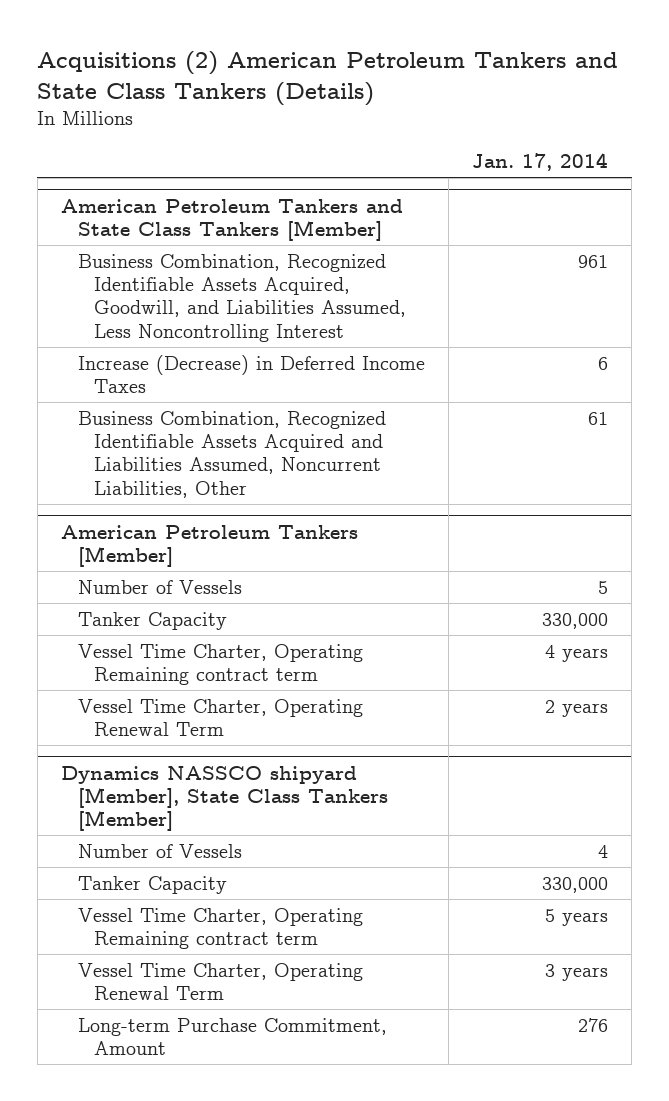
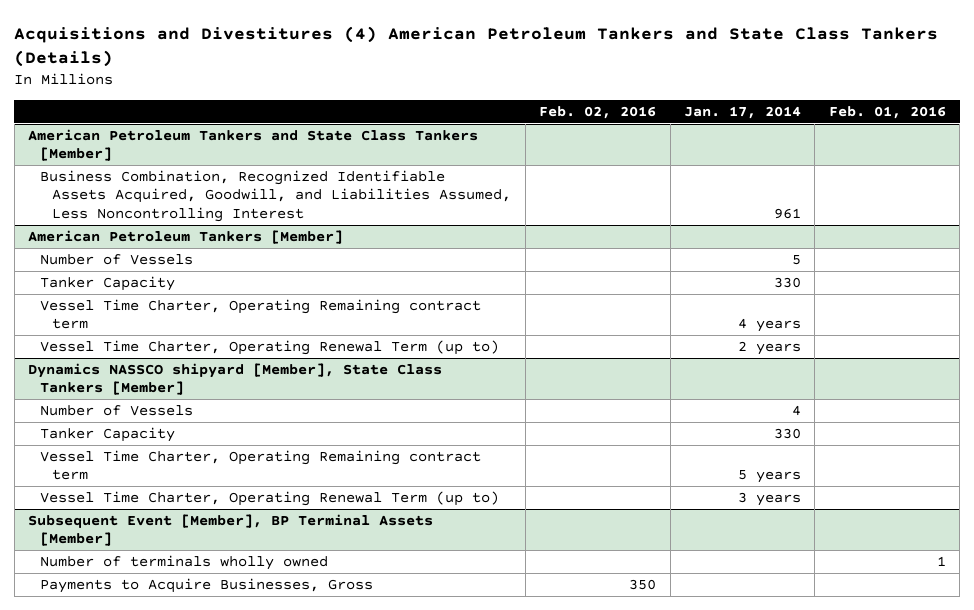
[37,51,619,106] Acquisitions (2) American Petroleum Tankers and State Class Tankers (Details) -> [14,25,939,68] Acquisitions and Divestitures (4) American Petroleum Tankers and State Class Tankers (Details)
none -> [539,105,657,119] Feb. 02, 2016
none -> [828,105,946,119] Feb. 01, 2016
[77,354,425,394] Increase (Decrease) in Deferred Income Taxes -> none
[77,410,386,498] Business Combination, Recognized Identifiable Assets Acquired and Liabilities Assumed, Noncurrent Liabilities, Other -> none
[542,612,609,629] 330,000 -> [774,277,802,289] 330
[77,698,363,737] Vessel Time Charter, Operating Renewal Term -> [40,340,500,356] Vessel Time Charter, Operating Renewal Term (up to)
[542,876,609,893] 330,000 -> [774,428,802,440] 330
[77,1017,387,1056] Long-term Purchase Commitment, Amount -> none
[77,962,363,1001] Vessel Time Charter, Operating Renewal Term -> [40,491,500,507] Vessel Time Charter, Operating Renewal Term (up to)
none -> [28,514,434,547] Subsequent Event [Member], BP Terminal Assets [Member]
none -> [40,555,329,571] Number of terminals wholly owned
none -> [40,578,374,594] Payments to Acquire Businesses, Gross

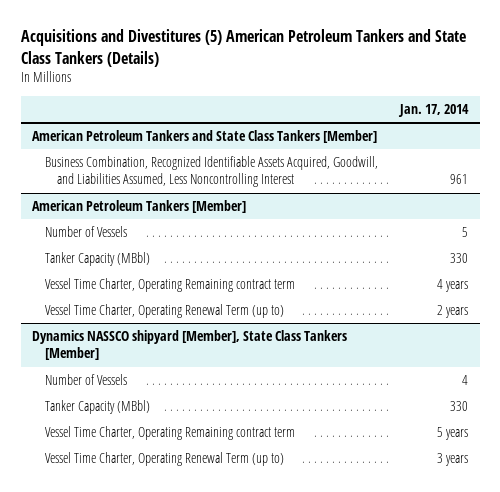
[14,25,939,68] Acquisitions and Divestitures (4) American Petroleum Tankers and State Class Tankers (Details) -> [20,29,466,67] Acquisitions and Divestitures (5) American Petroleum Tankers and State Class Tankers (Details)
[539,105,657,119] Feb. 02, 2016 -> none
[828,105,946,119] Feb. 01, 2016 -> none
[40,276,176,292] Tanker Capacity -> [44,252,150,267] Tanker Capacity (MBbl)
[40,427,176,443] Tanker Capacity -> [44,400,150,415] Tanker Capacity (MBbl)
[28,514,434,547] Subsequent Event [Member], BP Terminal Assets [Member] -> none
[40,555,329,571] Number of terminals wholly owned -> none
[40,578,374,594] Payments to Acquire Businesses, Gross -> none

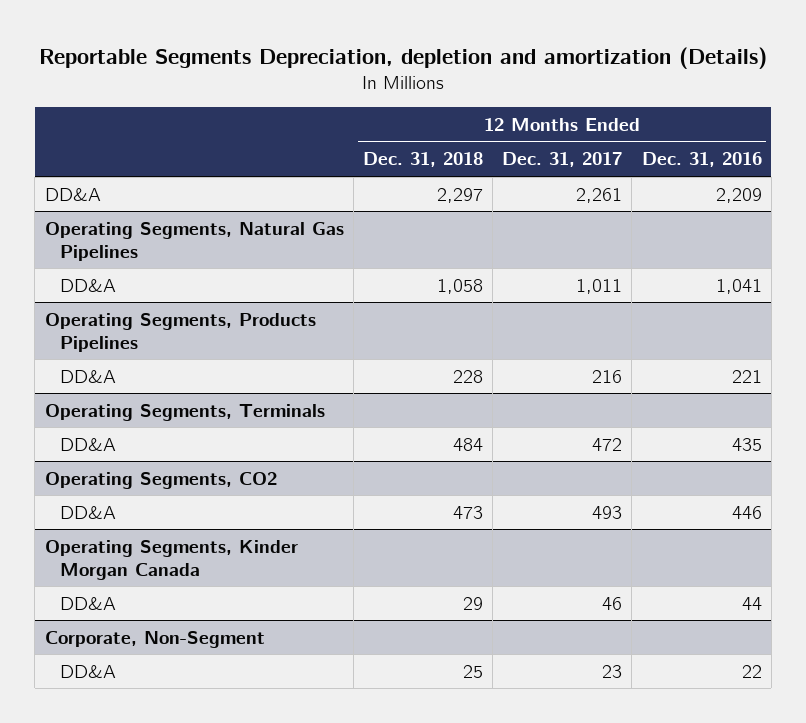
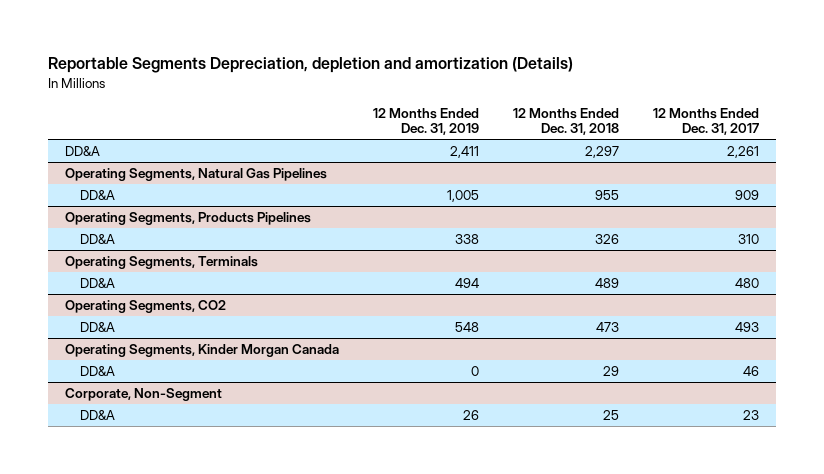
[641,152,762,168] Dec. 31, 2016 -> none
none -> [372,107,479,136] 12 Months Ended Dec. 31, 2019
[436,278,483,294] 1,058 -> [594,190,619,201] 955
[576,278,623,294] 1,011 -> [734,190,759,201] 909
[452,369,483,383] 228 -> [594,234,619,245] 326
[592,369,623,383] 216 -> [737,234,759,245] 310
[452,437,483,451] 484 -> [594,278,619,289] 489
[592,437,623,451] 472 -> [734,278,759,289] 480

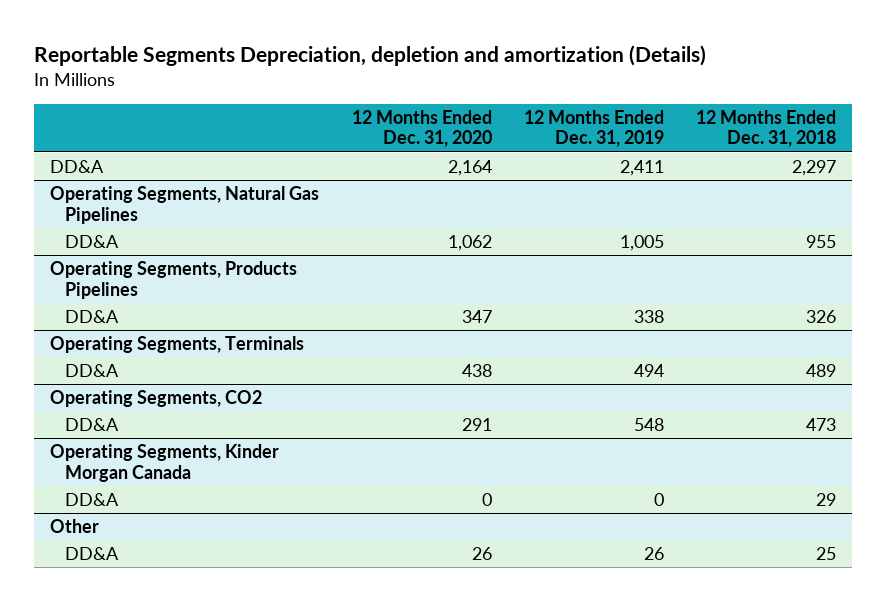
[652,107,759,136] 12 Months Ended Dec. 31, 2017 -> none
none -> [351,109,492,148] 12 Months Ended Dec. 31, 2020
[64,388,222,402] Corporate, Non-Segment -> [50,519,100,534] Other

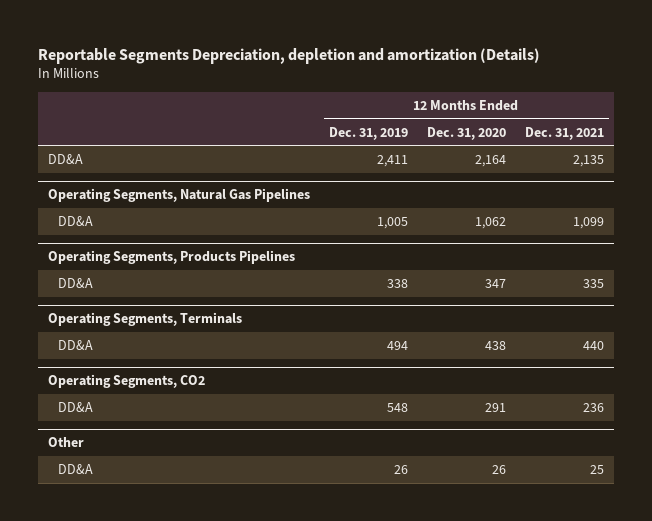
[695,109,836,148] 12 Months Ended Dec. 31, 2018 -> none
none -> [524,126,604,140] Dec. 31, 2021
[50,444,280,482] Operating Segments, Kinder Morgan Canada -> none
[65,493,120,507] DD&A -> none

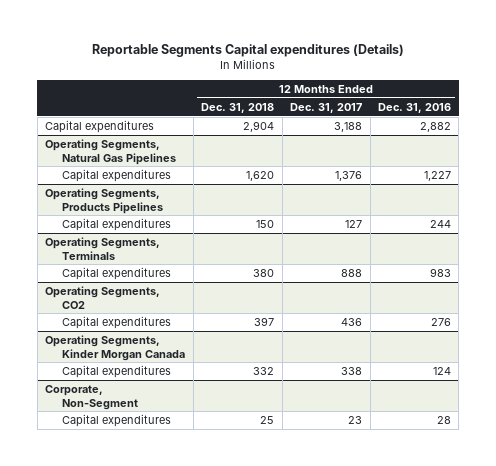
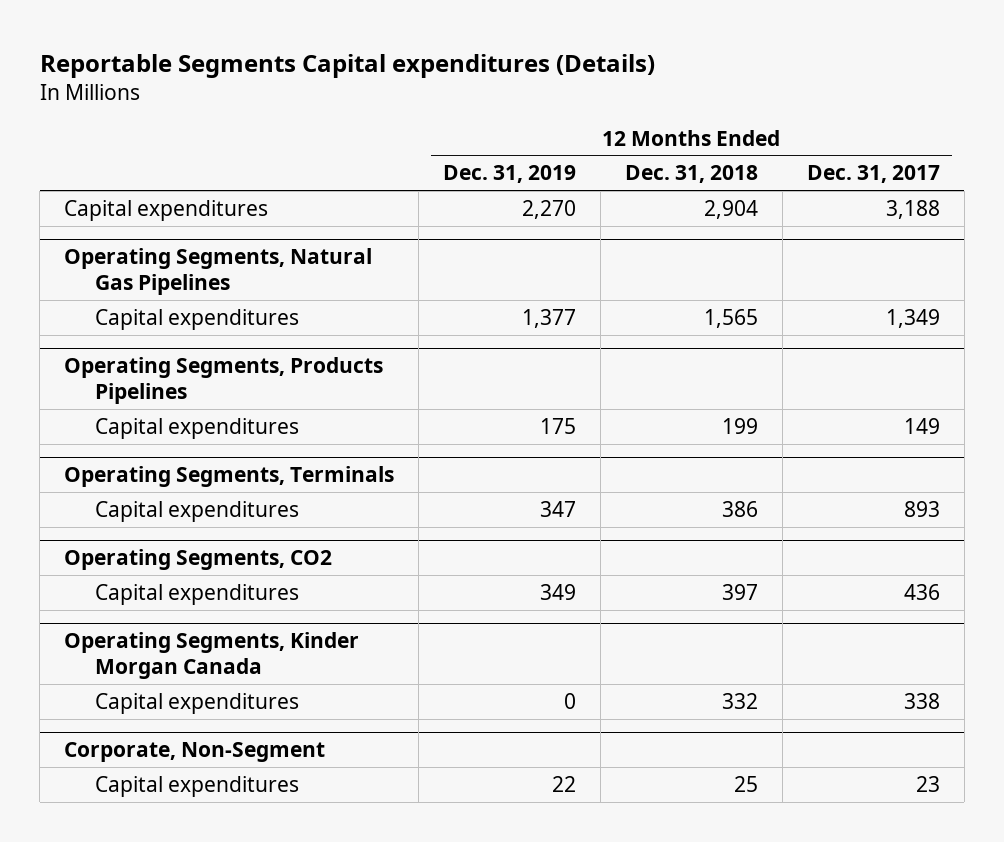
[378,102,452,113] Dec. 31, 2016 -> none
none -> [442,165,576,184] Dec. 31, 2019
[246,170,275,181] 1,620 -> [703,308,758,328] 1,565
[335,170,363,181] 1,376 -> [885,308,940,328] 1,349
[256,219,275,228] 150 -> [721,417,758,434] 199
[345,219,363,228] 127 -> [903,417,940,434] 149
[253,268,275,277] 380 -> [721,500,758,517] 386
[341,268,363,277] 888 -> [903,500,940,517] 893

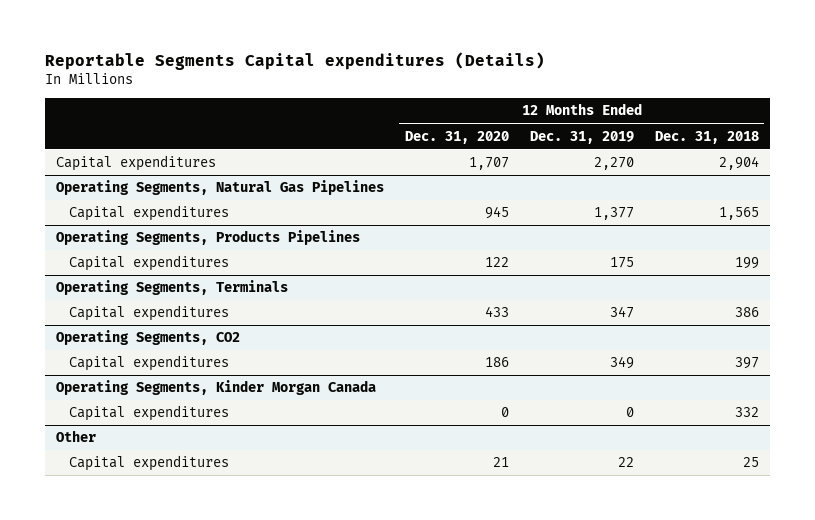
[806,165,940,184] Dec. 31, 2017 -> none
none -> [404,130,509,144] Dec. 31, 2020
[64,741,326,762] Corporate, Non-Segment -> [55,430,96,443] Other

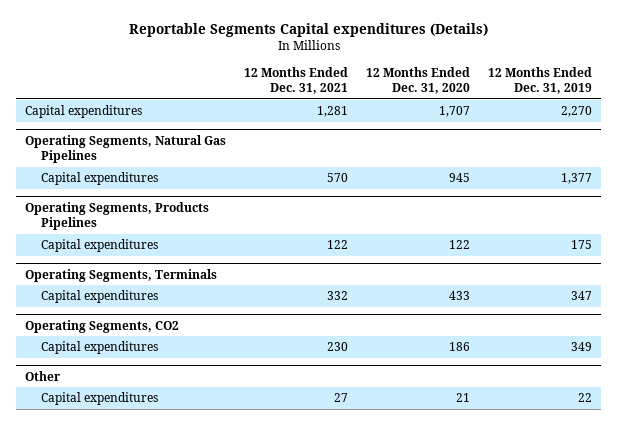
[654,130,759,144] Dec. 31, 2018 -> none
none -> [243,67,348,95] 12 Months Ended Dec. 31, 2021
[55,380,376,396] Operating Segments, Kinder Morgan Canada -> none
[68,405,229,422] Capital expenditures -> none

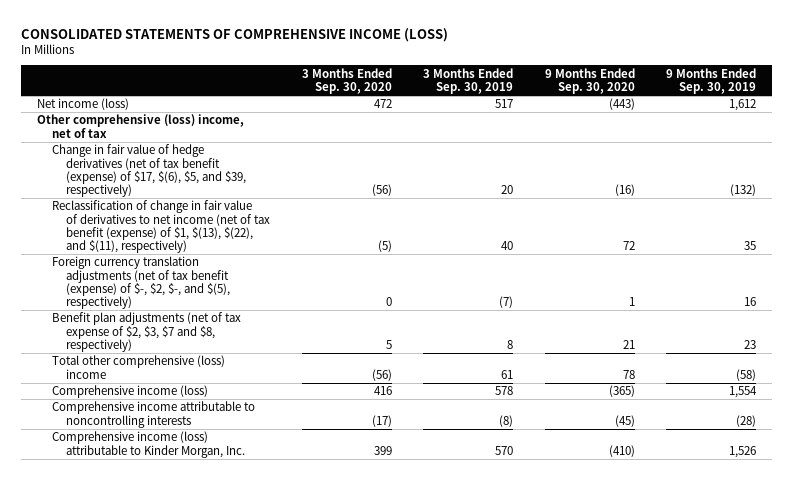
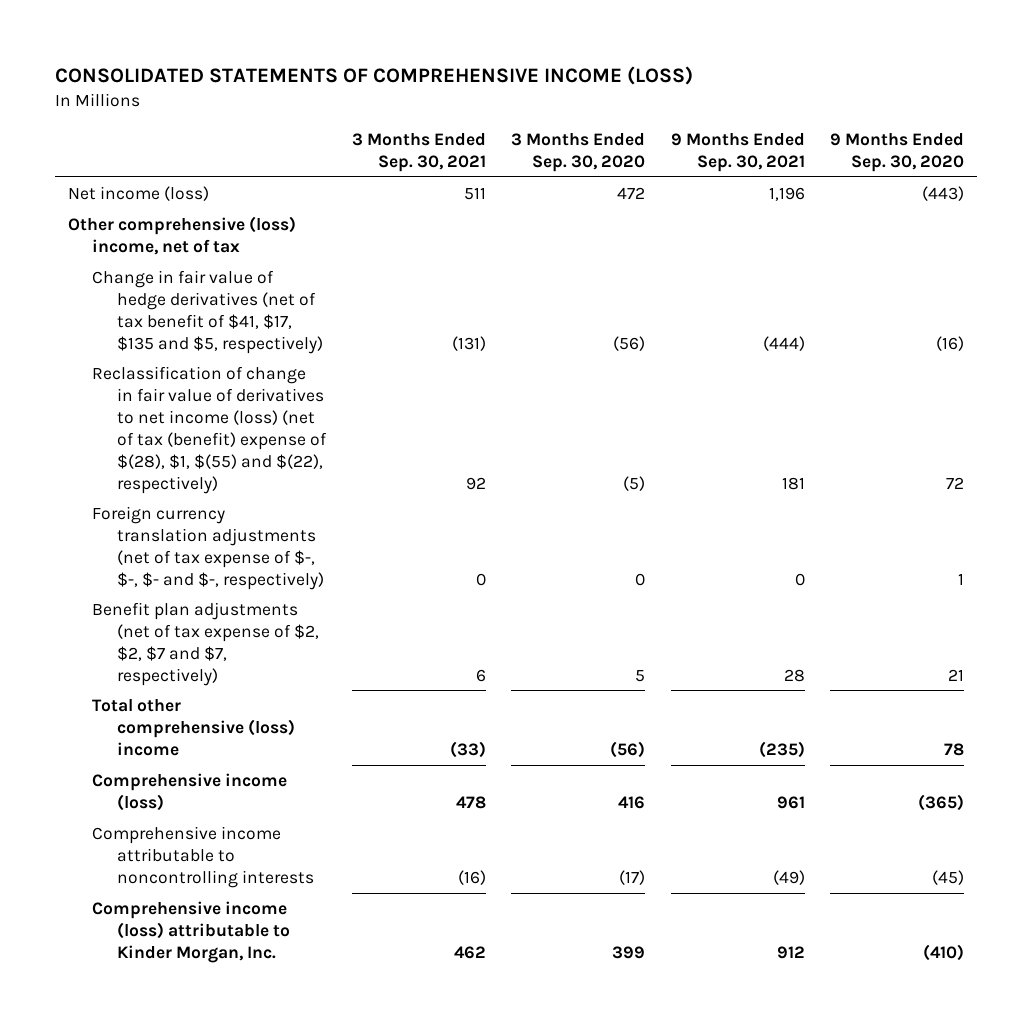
[423,67,514,95] 3 Months Ended Sep. 30, 2019 -> none
[666,67,757,95] 9 Months Ended Sep. 30, 2019 -> none
none -> [351,133,486,172] 3 Months Ended Sep. 30, 2021
none -> [670,133,805,172] 9 Months Ended Sep. 30, 2021
[51,144,247,198] Change in fair value of hedge derivatives (net of tax benefit (expense) of $17, $(6), $5, and $39, respectively) -> [92,269,324,354] Change in fair value of hedge derivatives (net of tax benefit of $41, $17, $135 and $5, respectively)
[51,200,271,254] Reclassification of change in fair value of derivatives to net income (net of tax benefit (expense) of $1, $(13), $(22), and $(11), respectively) -> [92,365,328,494] Reclassification of change in fair value of derivatives to net income (loss) (net of tax (benefit) expense of $(28), $1, $(55) and $(22), respectively)
[51,256,231,310] Foreign currency translation adjustments (net of tax benefit (expense) of $-, $2, $-, and $(5), respectively) -> [92,505,325,590] Foreign currency translation adjustments (net of tax expense of $-, $-, $- and $-, respectively)
[51,312,241,352] Benefit plan adjustments (net of tax expense of $2, $3, $7 and $8, respectively) -> [92,601,320,686] Benefit plan adjustments (net of tax expense of $2, $2, $7 and $7, respectively)

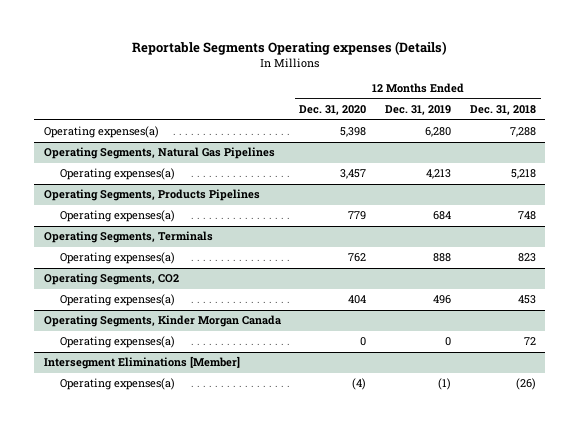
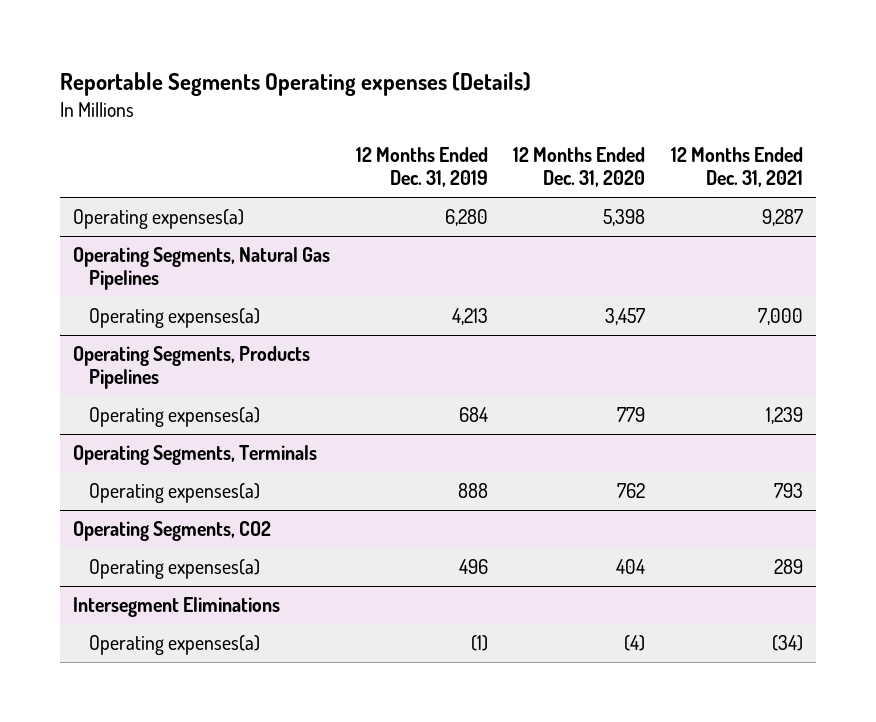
[469,105,536,116] Dec. 31, 2018 -> none
none -> [671,147,804,188] 12 Months Ended Dec. 31, 2021
[43,315,281,328] Operating Segments, Kinder Morgan Canada -> none
[60,336,176,349] Operating expenses(a) -> none
[43,356,240,370] Intersegment Eliminations [Member] -> [72,597,280,618] Intersegment Eliminations

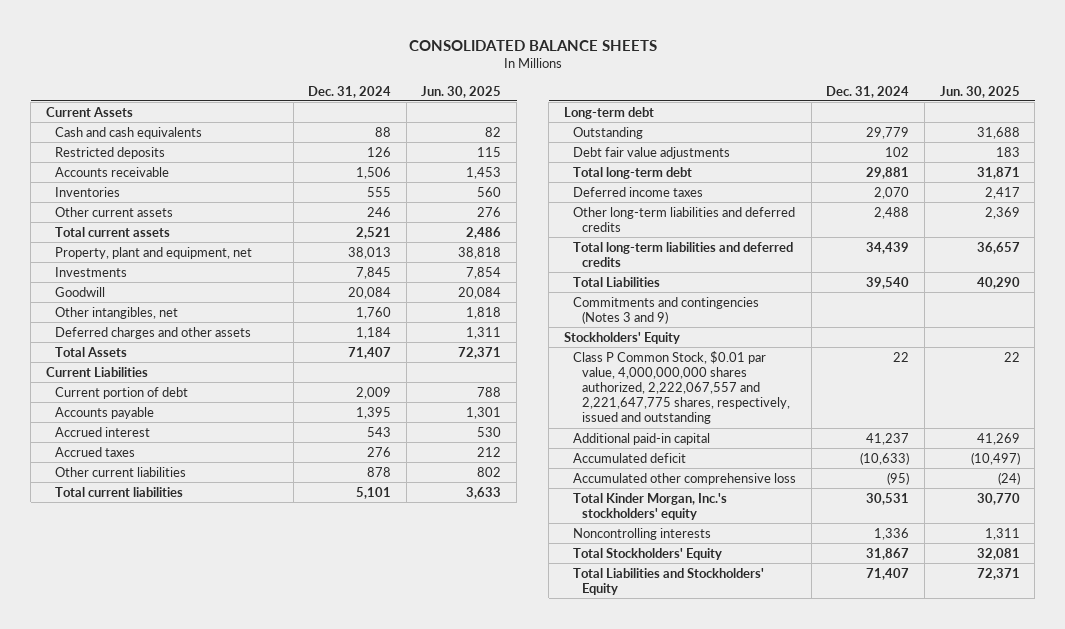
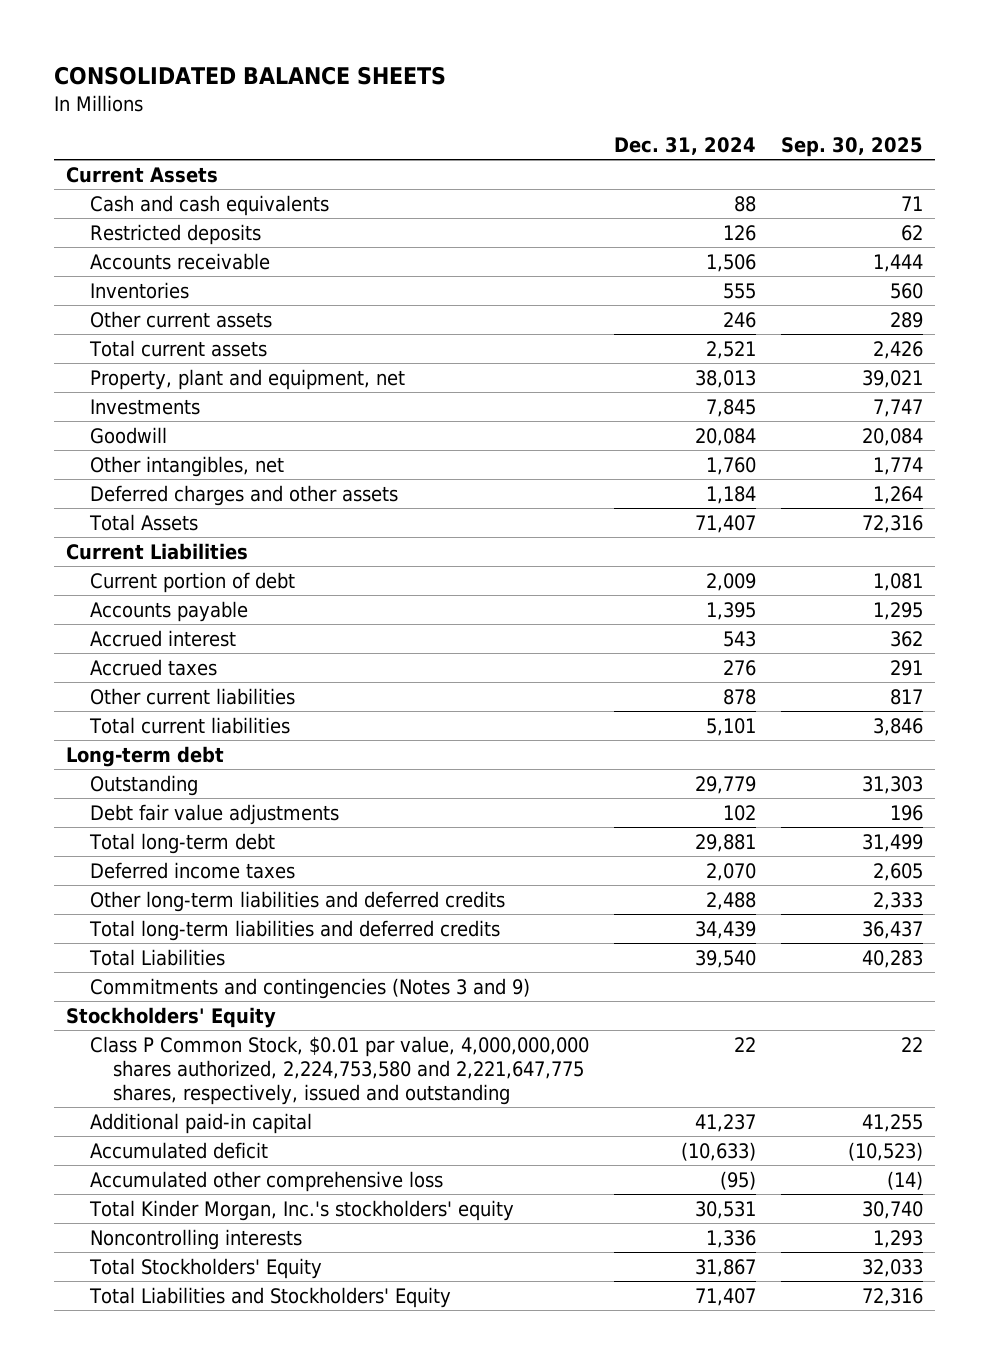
[421,85,502,98] Jun. 30, 2025 -> none
none -> [780,136,923,157] Sep. 30, 2025
[573,350,791,425] Class P Common Stock, $0.01 par value, 4,000,000,000 shares authorized, 2,222,067,557 and 2,221,647,775 shares, respectively, issued and outstanding -> [89,1035,589,1105] Class P Common Stock, $0.01 par value, 4,000,000,000 shares authorized, 2,224,753,580 and 2,221,647,775 shares, respectively, issued and outstanding

